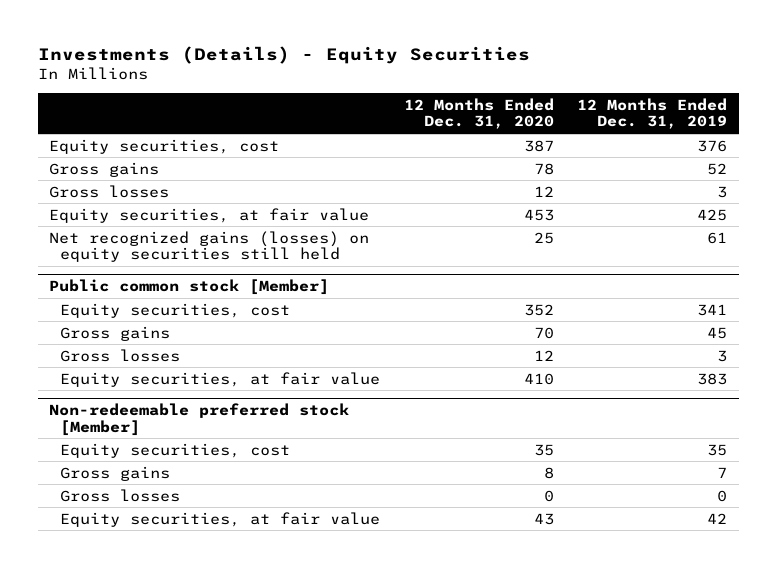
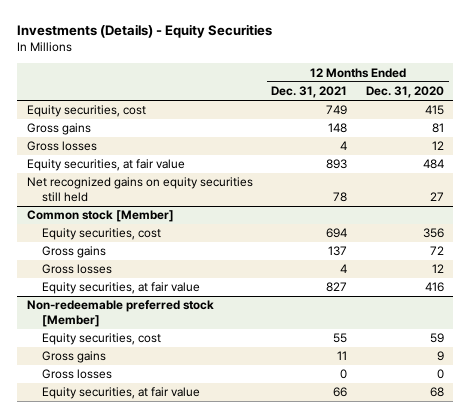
[577,97,728,130] 12 Months Ended Dec. 31, 2019 -> none
none -> [271,86,348,99] Dec. 31, 2021
[523,139,554,152] 387 -> [425,105,445,116] 415
[533,162,554,175] 78 -> [432,123,445,134] 81
[523,208,554,221] 453 -> [423,159,445,170] 484
[49,230,370,263] Net recognized gains (losses) on equity securities still held -> [26,177,253,203] Net recognized gains on equity securities still held
[533,231,554,244] 25 -> [430,192,445,202] 27
[49,278,330,295] Public common stock [Member] -> [26,210,174,223] Common stock [Member]
[523,303,554,316] 352 -> [423,228,445,239] 356
[533,326,554,339] 70 -> [430,246,445,256] 72
[523,372,554,385] 410 -> [425,282,445,293] 416
[533,443,554,456] 35 -> [430,333,445,344] 59
[543,466,554,479] 8 -> [437,351,445,362] 9
[533,512,554,525] 43 -> [430,387,445,398] 68

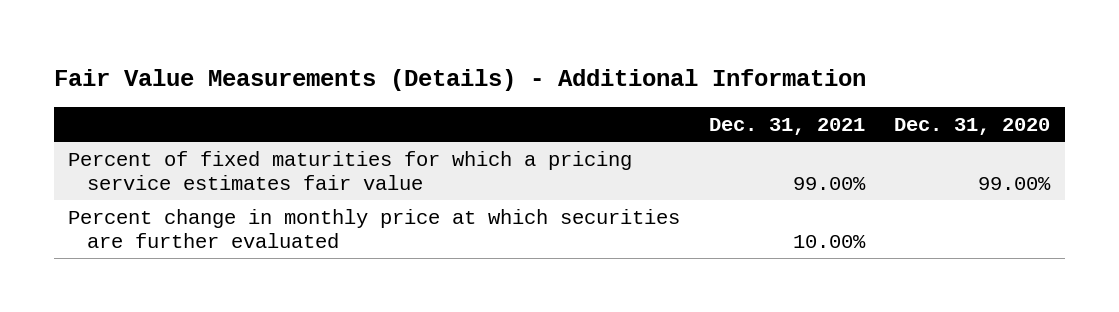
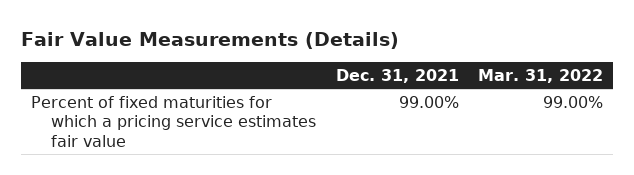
[53,69,866,92] Fair Value Measurements (Details) - Additional Information -> [21,32,400,50] Fair Value Measurements (Details)
[894,117,1051,135] Dec. 31, 2020 -> none
none -> [478,69,604,84] Mar. 31, 2022
[68,208,681,249] Percent change in monthly price at which securities are further evaluated -> none

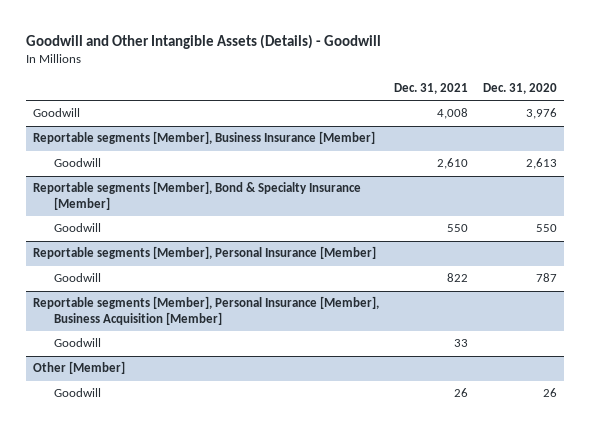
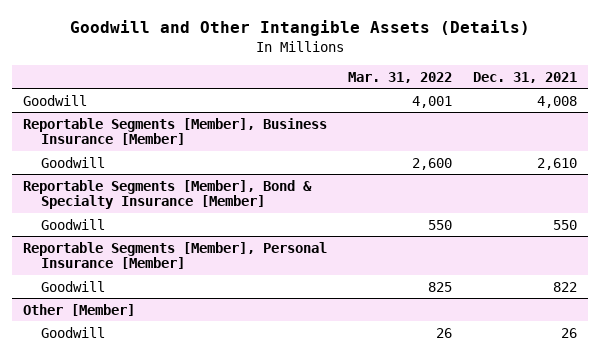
[26,33,382,49] Goodwill and Other Intangible Assets (Details) - Goodwill -> [69,20,530,37] Goodwill and Other Intangible Assets (Details)
[482,83,557,95] Dec. 31, 2020 -> none
none -> [347,71,452,83] Mar. 31, 2022
[33,131,376,145] Reportable segments [Member], Business Insurance [Member] -> [22,117,327,146] Reportable Segments [Member], Business Insurance [Member]
[33,181,362,210] Reportable segments [Member], Bond & Specialty Insurance [Member] -> [22,179,312,210] Reportable Segments [Member], Bond & Specialty Insurance [Member]
[33,246,377,260] Reportable segments [Member], Personal Insurance [Member] -> [22,241,327,270] Reportable Segments [Member], Personal Insurance [Member]
[33,296,380,325] Reportable segments [Member], Personal Insurance [Member], Business Acquisition [Member] -> none
[53,338,101,348] Goodwill -> none

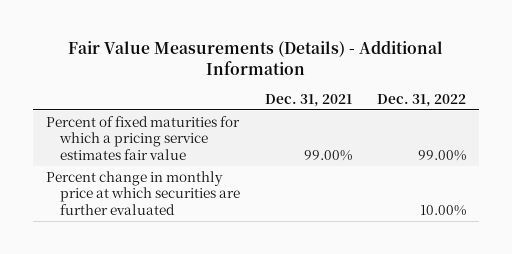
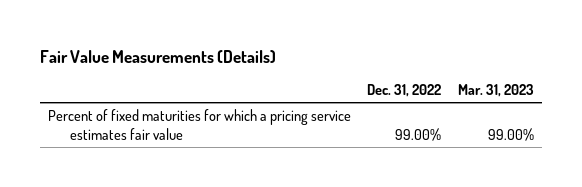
[68,39,444,75] Fair Value Measurements (Details) - Additional Information -> [39,49,276,63] Fair Value Measurements (Details)
[265,93,353,107] Dec. 31, 2021 -> none
none -> [457,84,534,98] Mar. 31, 2023
[45,170,241,216] Percent change in monthly price at which securities are further evaluated -> none

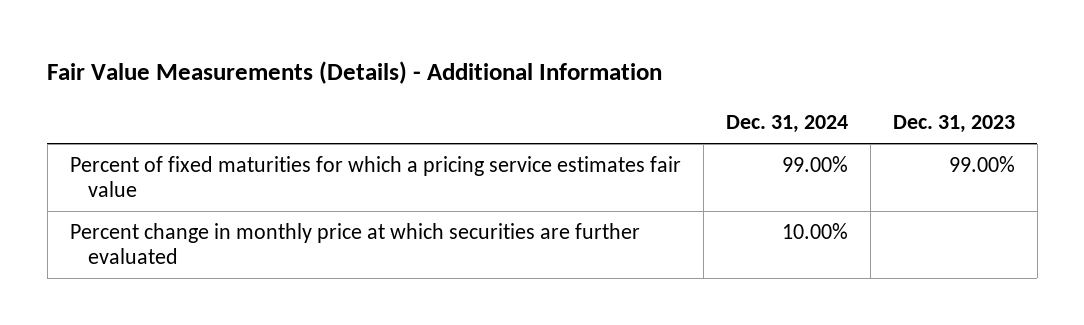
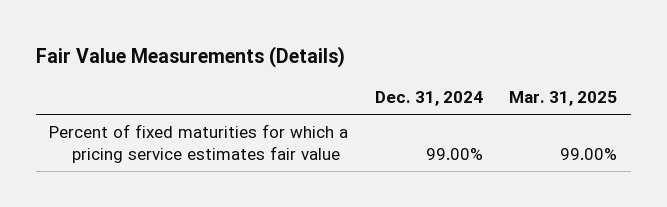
[47,61,663,85] Fair Value Measurements (Details) - Additional Information -> [36,45,346,68] Fair Value Measurements (Details)
[892,115,1015,134] Dec. 31, 2023 -> none
none -> [509,91,618,107] Mar. 31, 2025
[69,222,640,264] Percent change in monthly price at which securities are further evaluated -> none

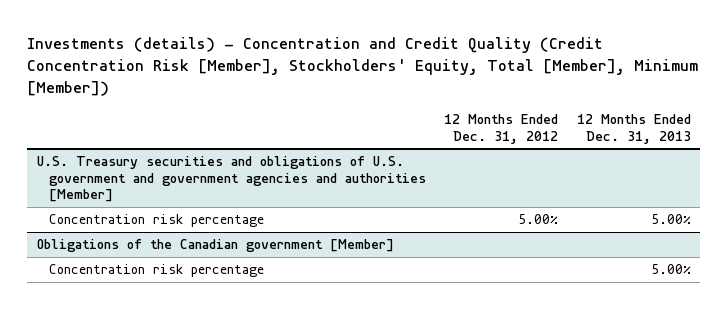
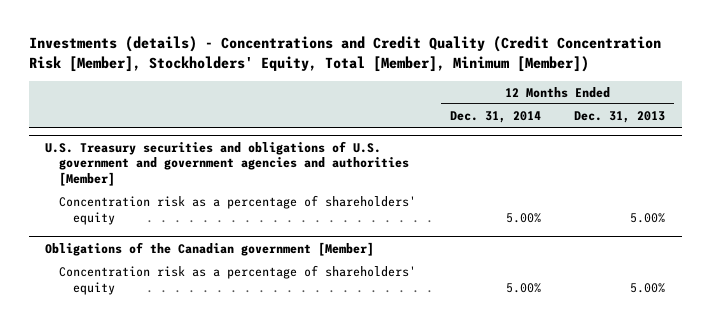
[27,37,699,96] Investments (details) - Concentration and Credit Quality (Credit Concentration Risk [Member], Stockholders' Equity, Total [Member], Minimum [Member]) -> [28,36,661,72] Investments (details) - Concentrations and Credit Quality (Credit Concentration Risk [Member], Stockholders' Equity, Total [Member], Minimum [Member])
[444,114,559,144] 12 Months Ended Dec. 31, 2012 -> none
none -> [449,111,541,124] Dec. 31, 2014
[48,214,264,228] Concentration risk percentage -> [59,195,417,225] Concentration risk as a percentage of shareholders' equity
[48,264,264,278] Concentration risk percentage -> [59,265,417,295] Concentration risk as a percentage of shareholders' equity

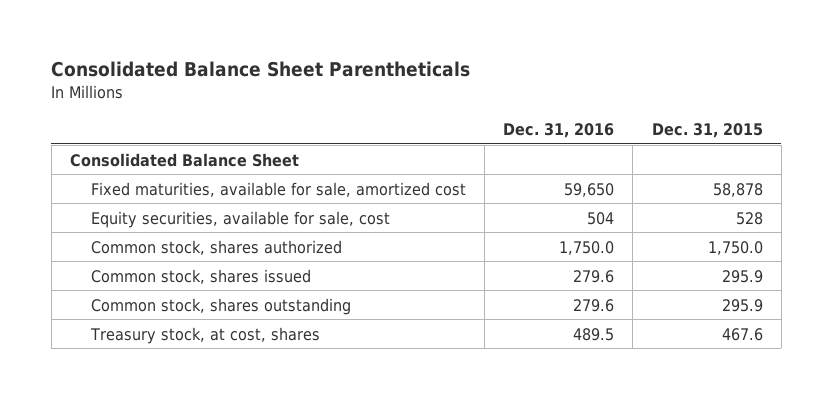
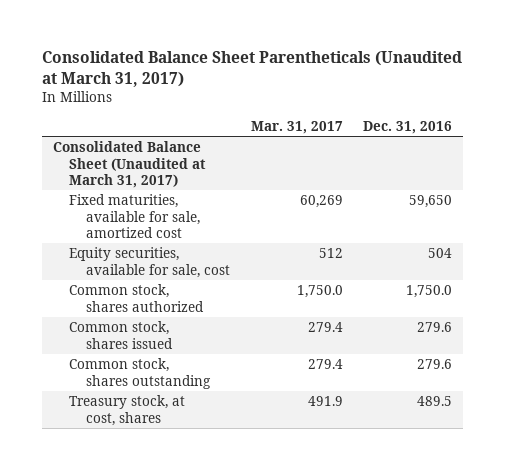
[51,61,471,78] Consolidated Balance Sheet Parentheticals -> [42,51,463,88] Consolidated Balance Sheet Parentheticals (Unaudited at March 31, 2017)
[651,122,763,138] Dec. 31, 2015 -> none
none -> [250,120,343,134] Mar. 31, 2017
[69,152,299,167] Consolidated Balance Sheet -> [52,141,207,189] Consolidated Balance Sheet (Unaudited at March 31, 2017)

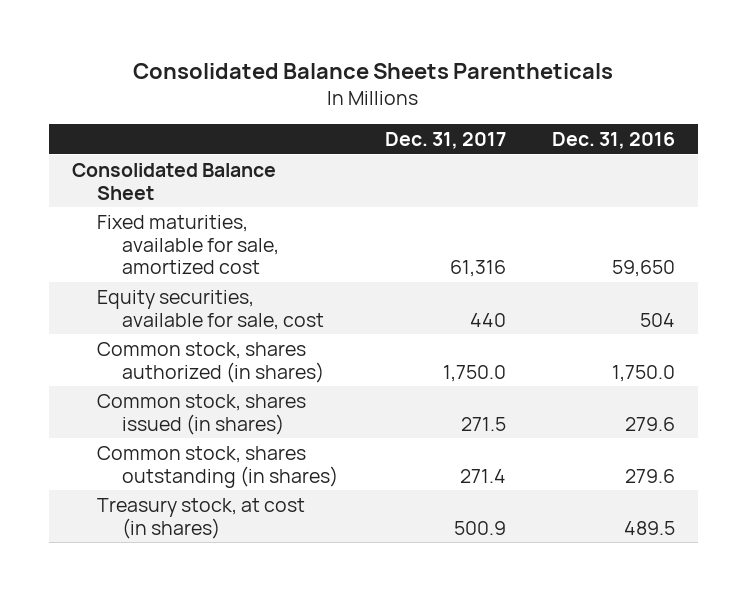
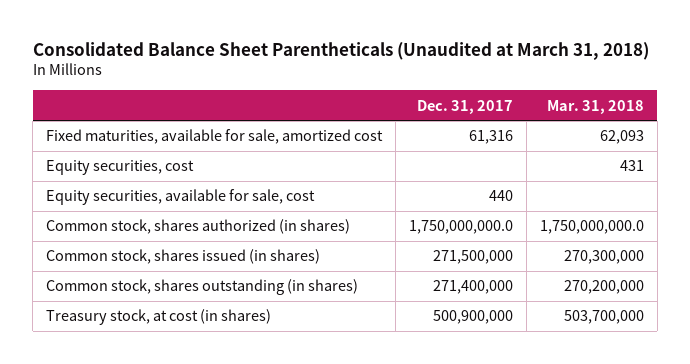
[133,62,614,79] Consolidated Balance Sheets Parentheticals -> [32,41,649,60] Consolidated Balance Sheet Parentheticals (Unaudited at March 31, 2018)
[551,131,675,149] Dec. 31, 2016 -> none
none -> [547,99,645,114] Mar. 31, 2018
[71,162,276,200] Consolidated Balance Sheet -> none
none -> [46,160,195,176] Equity securities, cost
[442,364,506,382] 1,750.0 -> [409,220,514,235] 1,750,000,000.0
[460,416,506,431] 271.5 -> [433,250,514,265] 271,500,000
[459,468,506,483] 271.4 -> [433,280,514,295] 271,400,000
[453,520,506,535] 500.9 -> [433,310,514,325] 500,900,000

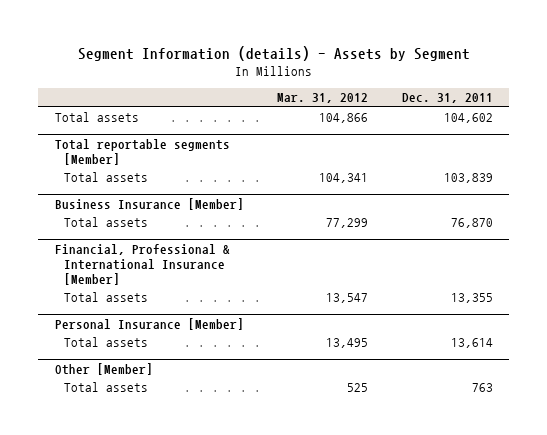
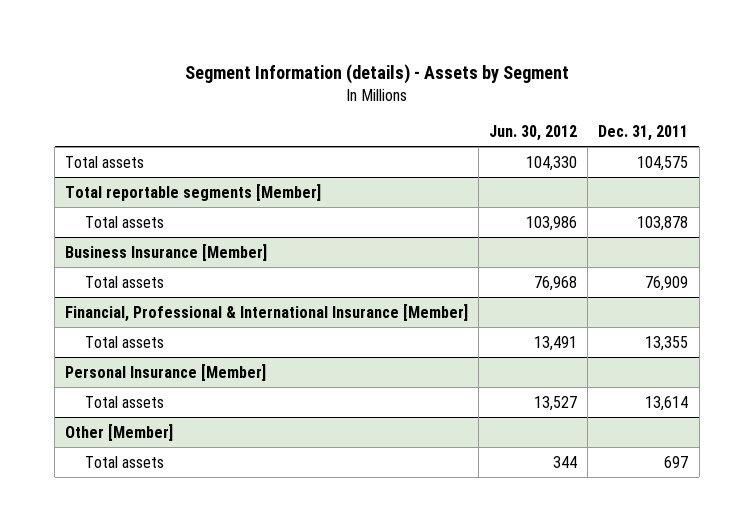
[277,93,369,104] Mar. 31, 2012 -> none
none -> [489,125,578,142] Jun. 30, 2012
[443,113,493,124] 104,602 -> [637,155,689,171] 104,575
[443,173,493,184] 103,839 -> [637,215,689,231] 103,878
[450,218,493,229] 76,870 -> [645,275,689,291] 76,909
[471,383,493,393] 763 -> [664,455,689,468] 697

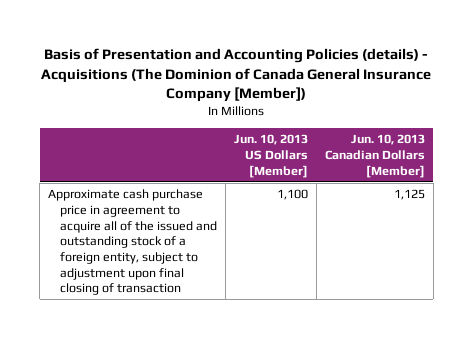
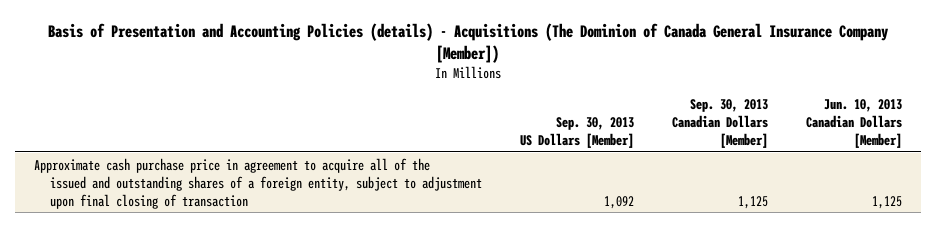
[233,134,308,178] Jun. 10, 2013 US Dollars [Member] -> none
none -> [519,117,634,149] Sep. 30, 2013 US Dollars [Member]
none -> [671,99,768,149] Sep. 30, 2013 Canadian Dollars [Member]
[48,189,217,296] Approximate cash purchase price in agreement to acquire all of the issued and outstanding stock of a foreign entity, subject to adjustment upon final closing of transaction -> [33,157,482,209] Approximate cash purchase price in agreement to acquire all of the issued and outstanding shares of a foreign entity, subject to adjustment upon final closing of transaction

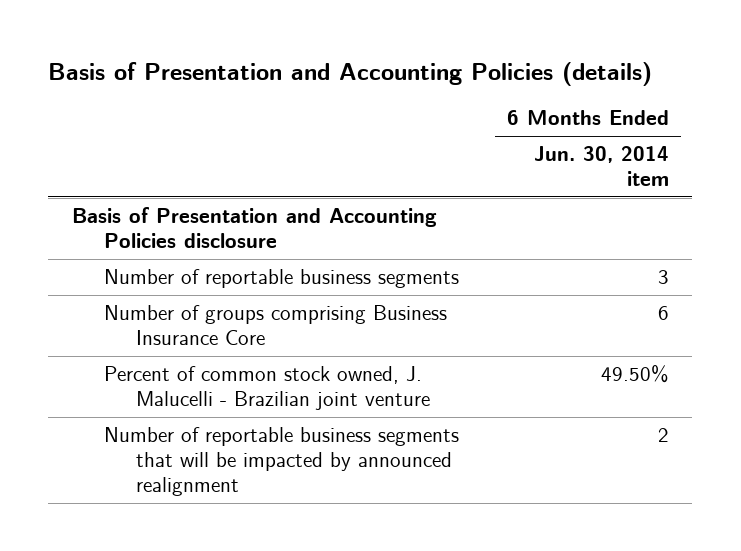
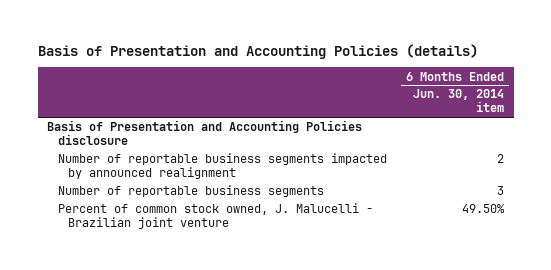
none -> [57,153,387,180] Number of reportable business segments impacted by announced realignment
[104,305,448,345] Number of groups comprising Business Insurance Core -> none
[104,427,460,496] Number of reportable business segments that will be impacted by announced realignment -> none

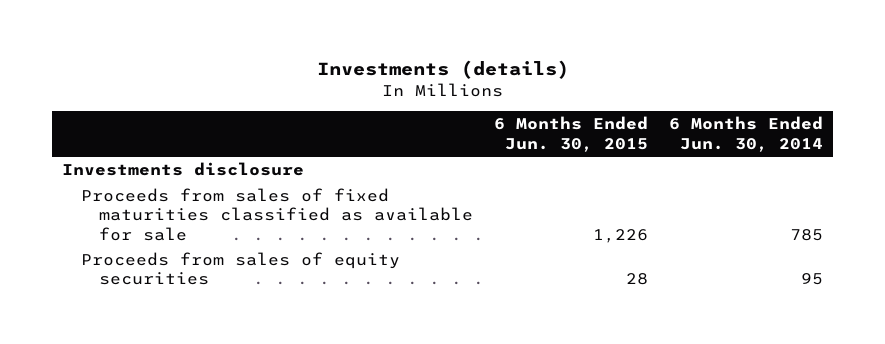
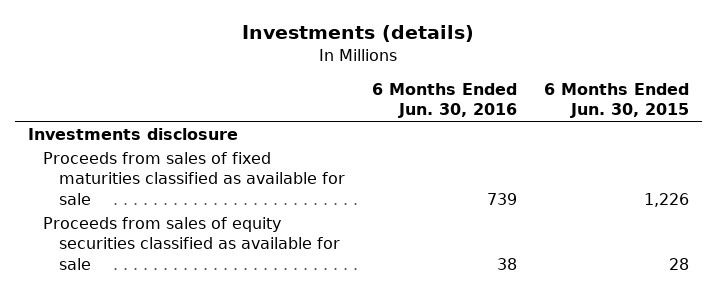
[669,116,824,152] 6 Months Ended Jun. 30, 2014 -> none
none -> [371,82,517,119] 6 Months Ended Jun. 30, 2016
[80,252,400,286] Proceeds from sales of equity securities -> [43,216,341,270] Proceeds from sales of equity securities classified as available for sale

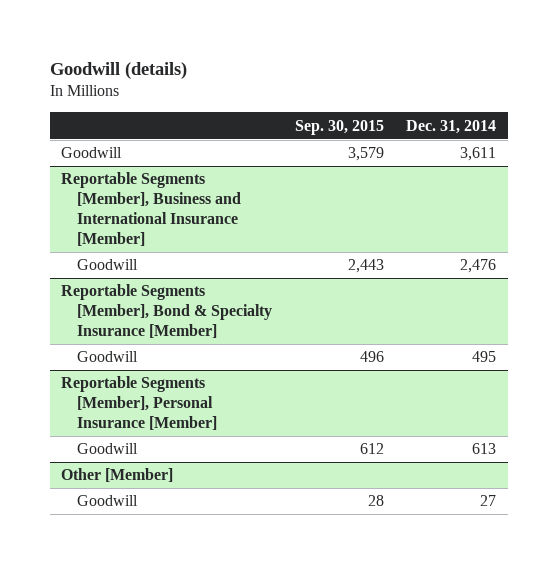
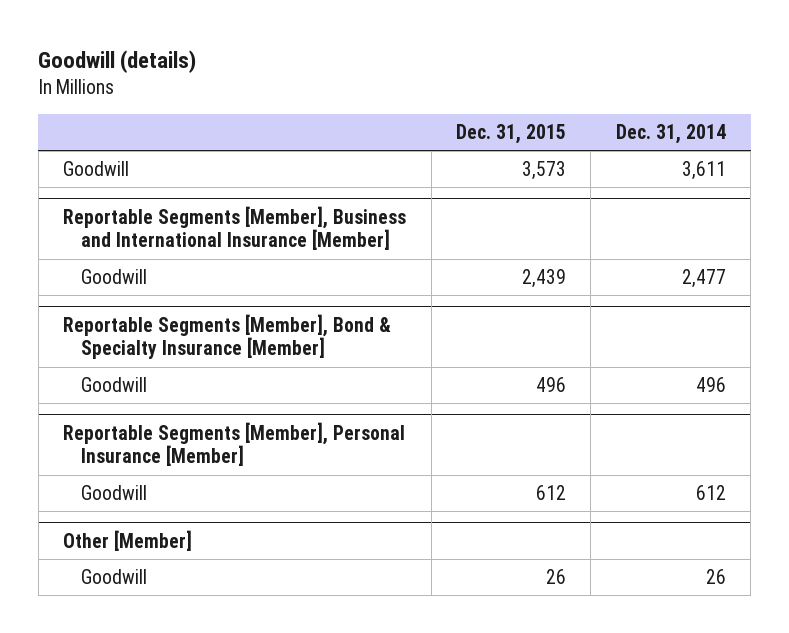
[294,119,384,135] Sep. 30, 2015 -> none
none -> [455,123,566,144] Dec. 31, 2015
[460,259,497,274] 2,476 -> [681,269,726,289] 2,477
[472,351,497,363] 495 -> [695,377,726,393] 496
[472,443,497,455] 613 -> [695,485,726,501] 612
[480,495,497,507] 27 -> [705,569,726,585] 26

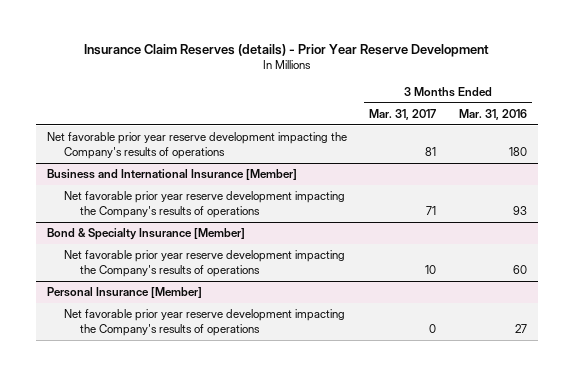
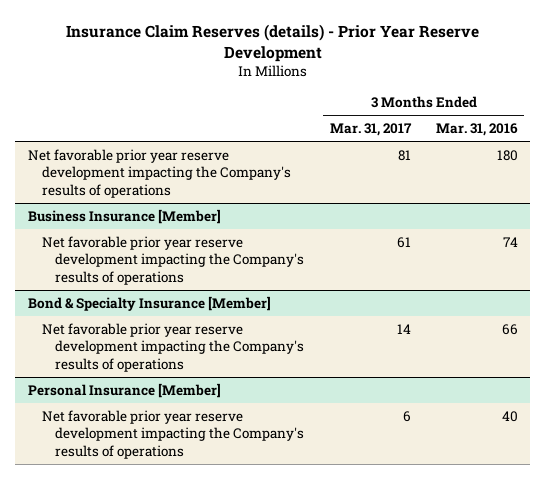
[46,169,297,181] Business and International Insurance [Member] -> [27,208,221,224] Business Insurance [Member]
[426,205,437,215] 71 -> [396,236,411,248] 61
[512,205,527,215] 93 -> [502,236,518,247] 74
[425,264,437,274] 10 -> [396,323,411,334] 14
[512,264,527,274] 60 -> [501,323,518,335] 66
[429,323,437,333] 0 -> [402,410,411,422] 6
[514,323,527,333] 27 -> [501,410,518,422] 40

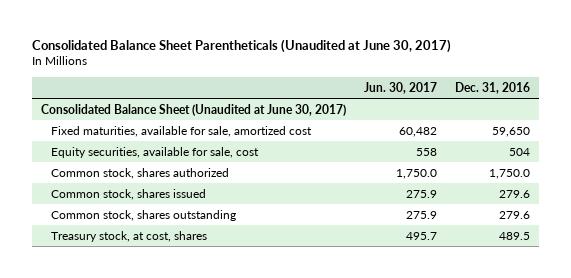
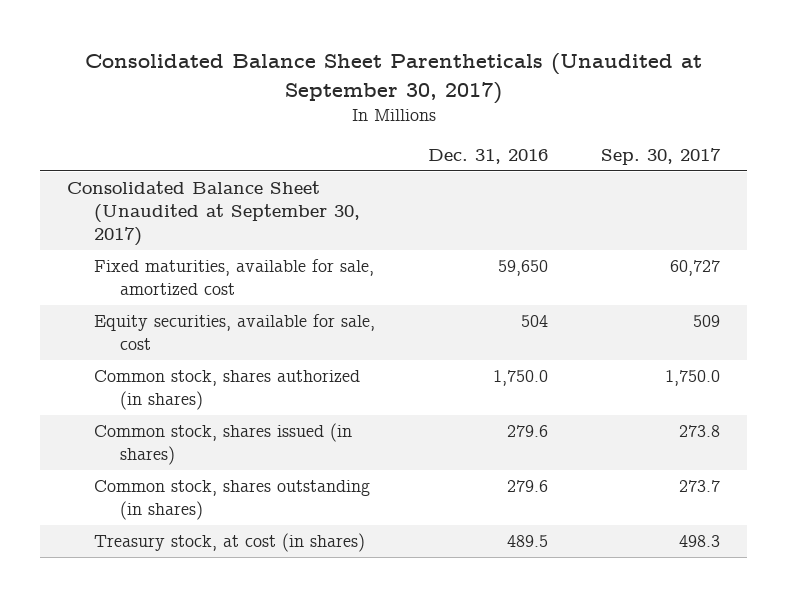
[32,38,452,53] Consolidated Balance Sheet Parentheticals (Unaudited at June 30, 2017) -> [84,53,702,104] Consolidated Balance Sheet Parentheticals (Unaudited at September 30, 2017)
[363,81,437,94] Jun. 30, 2017 -> none
none -> [601,148,722,166] Sep. 30, 2017
[41,103,347,116] Consolidated Balance Sheet (Unaudited at June 30, 2017) -> [67,181,360,247] Consolidated Balance Sheet (Unaudited at September 30, 2017)
[51,167,230,179] Common stock, shares authorized -> [93,370,360,411] Common stock, shares authorized (in shares)
[51,188,207,200] Common stock, shares issued -> [93,423,352,466] Common stock, shares issued (in shares)
[51,209,237,221] Common stock, shares outstanding -> [93,480,370,521] Common stock, shares outstanding (in shares)
[51,230,208,242] Treasury stock, at cost, shares -> [93,533,365,553] Treasury stock, at cost (in shares)

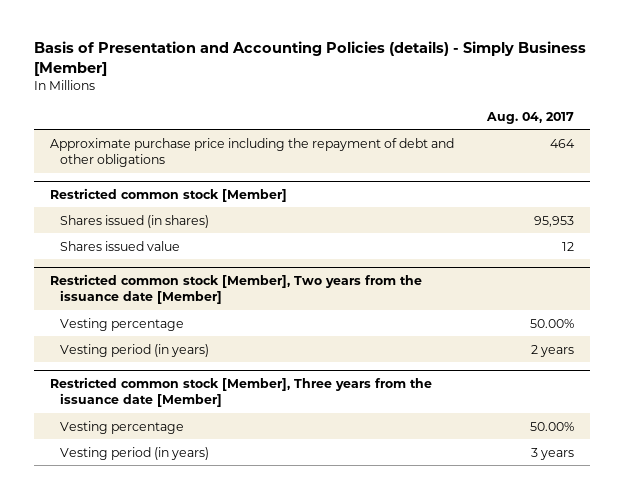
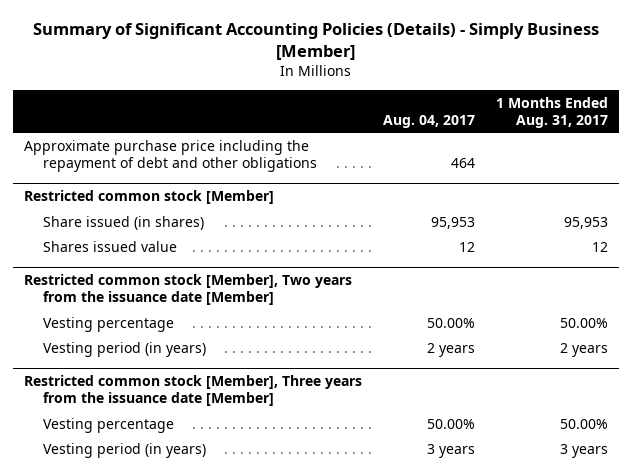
[33,41,586,77] Basis of Presentation and Accounting Policies (details) - Simply Business [Member] -> [32,23,599,61] Summary of Significant Accounting Policies (Details) - Simply Business [Member]
none -> [496,96,609,128] 1 Months Ended Aug. 31, 2017
[59,214,209,228] Shares issued (in shares) -> [43,215,205,230] Share issued (in shares)

